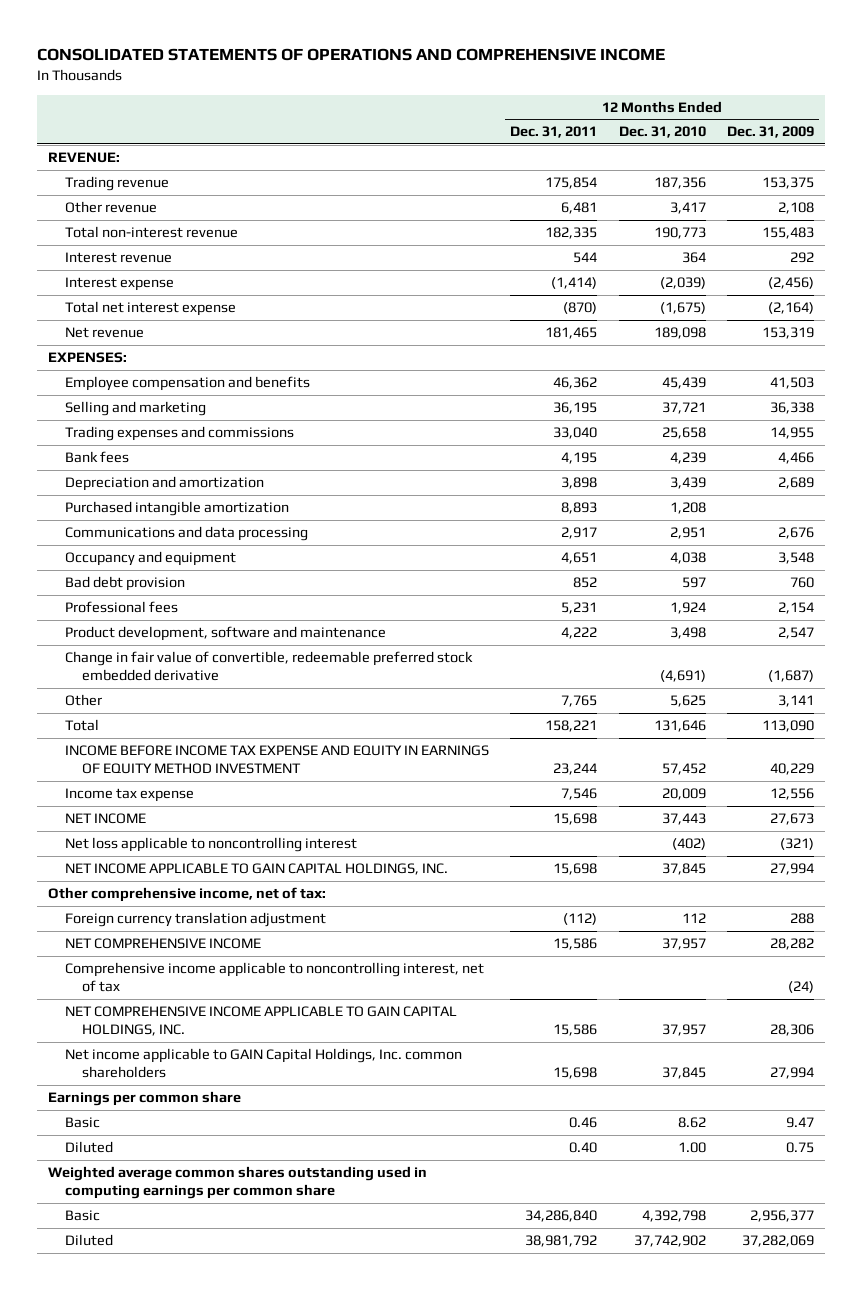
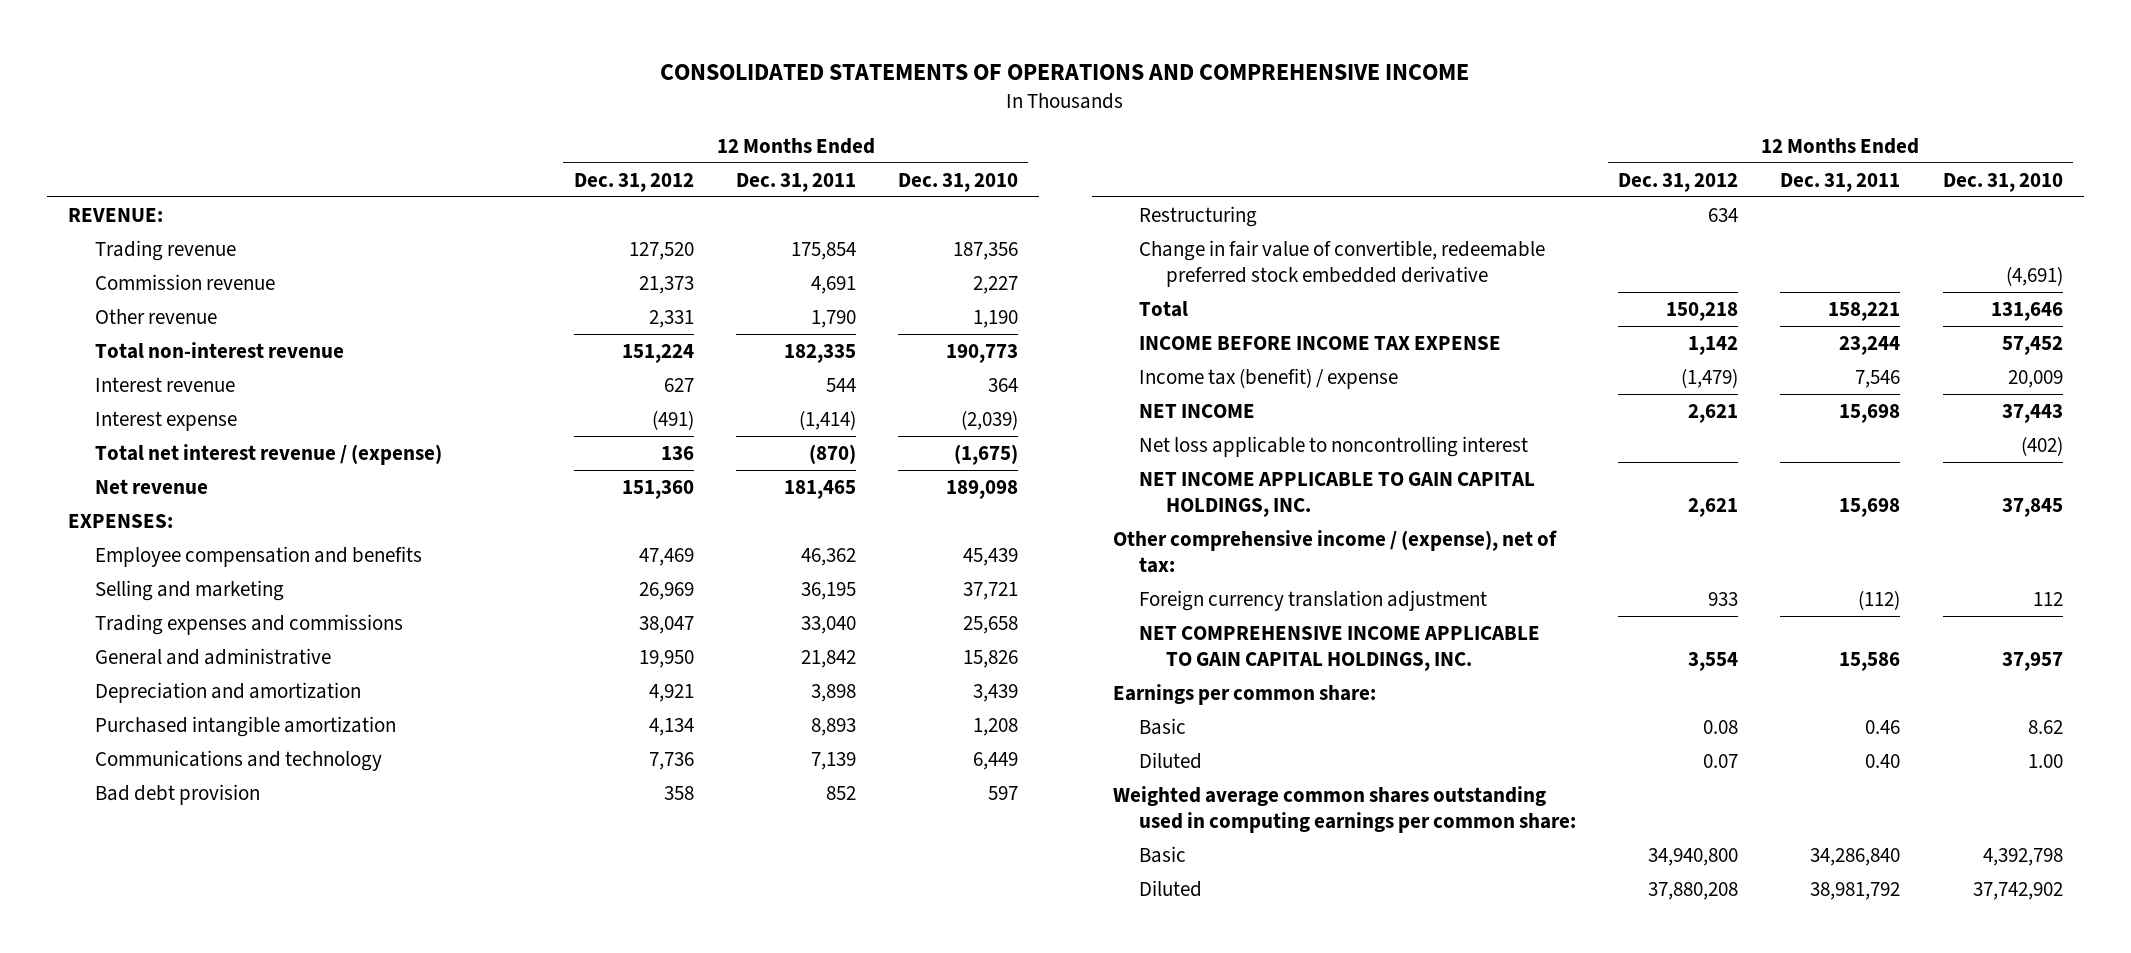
[727,126,815,139] Dec. 31, 2009 -> none
none -> [573,172,694,192] Dec. 31, 2012
none -> [94,273,275,290] Commission revenue
[561,202,598,215] 6,481 -> [810,309,856,328] 1,790
[669,202,706,215] 3,417 -> [972,309,1018,328] 1,190
[65,301,237,317] Total net interest expense -> [94,443,442,465] Total net interest revenue / (expense)
[65,451,130,464] Bank fees -> none
none -> [94,647,331,665] General and administrative
[65,551,237,567] Occupancy and equipment -> none
[65,526,309,542] Communications and data processing -> [94,749,382,771] Communications and technology
[561,527,598,540] 2,917 -> [810,751,856,770] 7,139
[669,527,706,540] 2,951 -> [972,751,1018,770] 6,449
[65,601,179,614] Professional fees -> none
[65,626,387,642] Product development, software and maintenance -> none
none -> [1139,205,1258,227] Restructuring
[65,694,103,707] Other -> none
[65,745,490,775] INCOME BEFORE INCOME TAX EXPENSE AND EQUITY IN EARNINGS OF EQUITY METHOD INVESTMENT -> [1139,335,1502,350] INCOME BEFORE INCOME TAX EXPENSE
[65,788,195,803] Income tax expense -> [1139,367,1399,389] Income tax (benefit) / expense
[47,887,326,903] Other comprehensive income, net of tax: -> [1112,529,1557,573] Other comprehensive income / (expense), net of tax:
[65,938,262,950] NET COMPREHENSIVE INCOME -> none
[65,962,485,993] Comprehensive income applicable to noncontrolling interest, net of tax -> none
[65,1048,463,1079] Net income applicable to GAIN Capital Holdings, Inc. common shareholders -> none
[47,1091,241,1107] Earnings per common share -> [1112,683,1376,705] Earnings per common share:
[47,1166,427,1200] Weighted average common shares outstanding used in computing earnings per common share -> [1112,785,1577,833] Weighted average common shares outstanding used in computing earnings per common share:

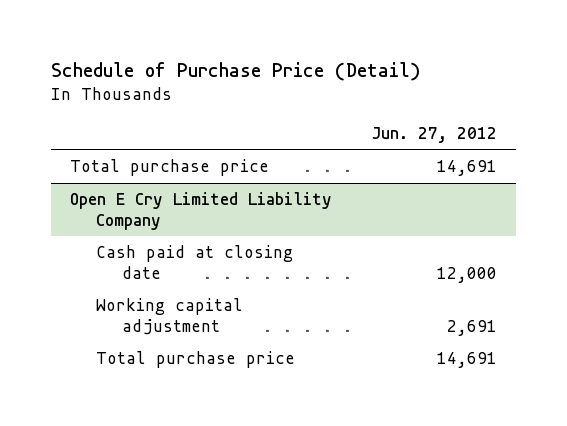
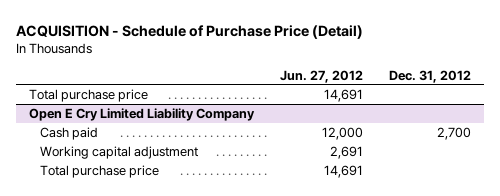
[50,62,421,82] Schedule of Purchase Price (Detail) -> [15,24,363,39] ACQUISITION - Schedule of Purchase Price (Detail)
none -> [389,69,472,83] Dec. 31, 2012
[95,245,293,279] Cash paid at closing date -> [40,126,99,140] Cash paid

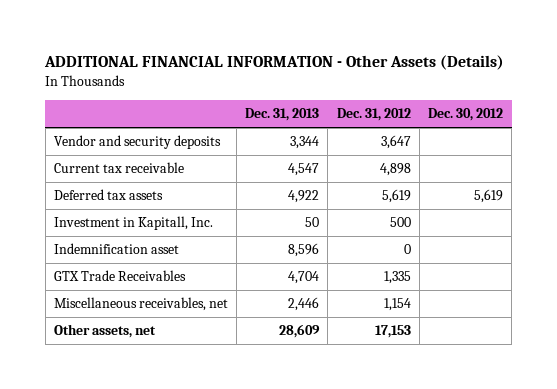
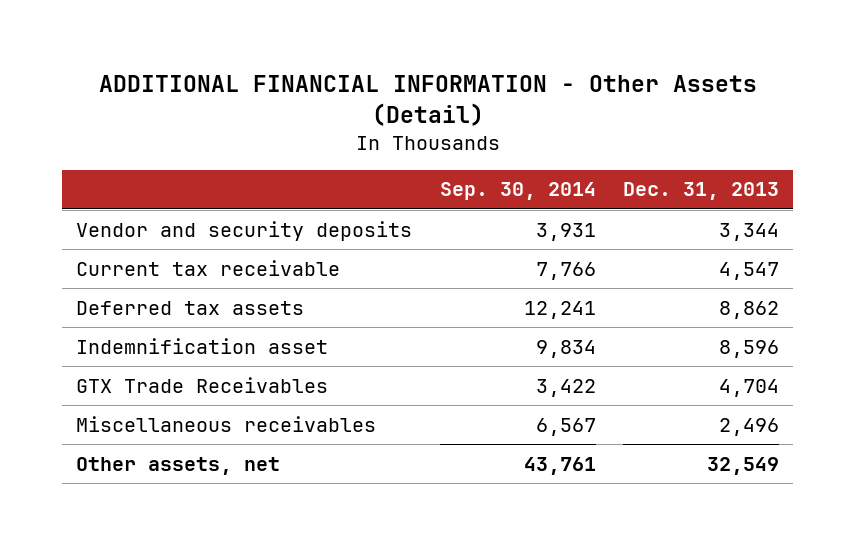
[44,55,505,71] ADDITIONAL FINANCIAL INFORMATION - Other Assets (Details) -> [98,75,757,127] ADDITIONAL FINANCIAL INFORMATION - Other Assets (Detail)
[336,108,411,122] Dec. 31, 2012 -> none
[427,108,503,122] Dec. 30, 2012 -> none
none -> [439,182,596,201] Sep. 30, 2014
[53,216,213,231] Investment in Kapitall, Inc. -> none
[288,190,320,204] 4,922 -> [719,300,780,319] 8,862
[53,297,228,312] Miscellaneous receivables, net -> [75,415,376,432] Miscellaneous receivables
[288,297,320,312] 2,446 -> [719,417,780,436] 2,496
[279,324,321,339] 28,609 -> [707,456,780,475] 32,549

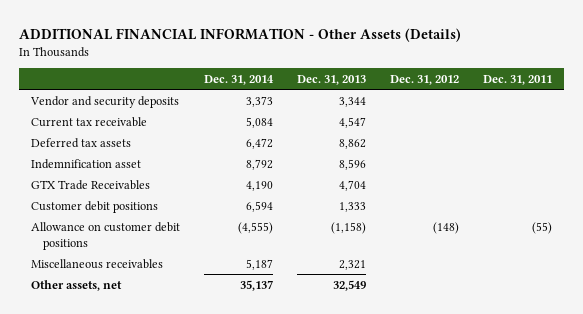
[98,75,757,127] ADDITIONAL FINANCIAL INFORMATION - Other Assets (Detail) -> [18,27,461,42] ADDITIONAL FINANCIAL INFORMATION - Other Assets (Details)
[439,182,596,201] Sep. 30, 2014 -> none
none -> [203,75,274,86] Dec. 31, 2014
none -> [389,75,459,86] Dec. 31, 2012
none -> [482,75,552,86] Dec. 31, 2011
none -> [30,200,158,213] Customer debit positions
none -> [30,221,180,250] Allowance on customer debit positions
[719,417,780,436] 2,496 -> [338,259,366,270] 2,321

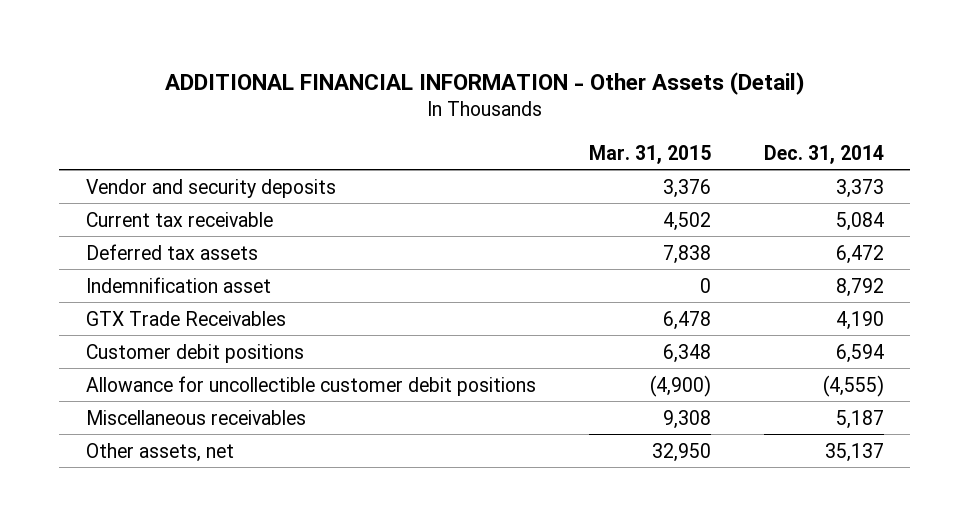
[18,27,461,42] ADDITIONAL FINANCIAL INFORMATION - Other Assets (Details) -> [164,71,805,95] ADDITIONAL FINANCIAL INFORMATION - Other Assets (Detail)
[296,75,366,86] Dec. 31, 2013 -> none
[389,75,459,86] Dec. 31, 2012 -> none
[482,75,552,86] Dec. 31, 2011 -> none
none -> [588,144,711,164] Mar. 31, 2015
[30,221,180,250] Allowance on customer debit positions -> [85,375,536,396] Allowance for uncollectible customer debit positions

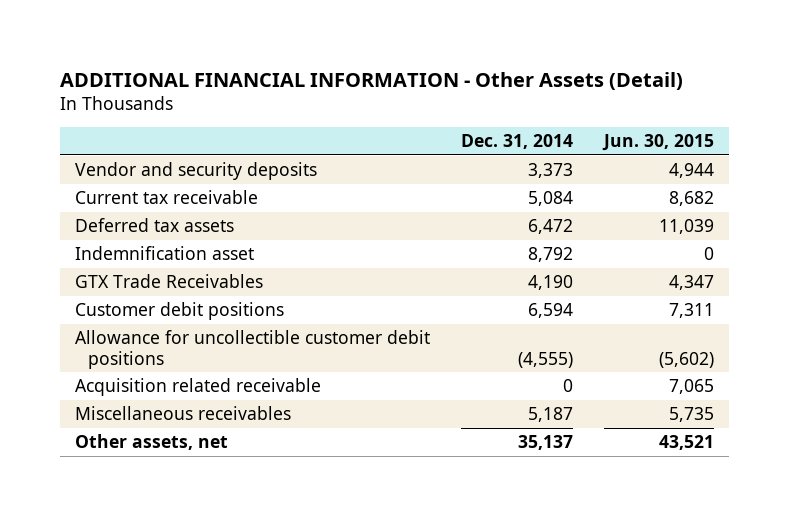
[588,144,711,164] Mar. 31, 2015 -> none
none -> [601,134,714,152] Jun. 30, 2015
none -> [75,378,322,397] Acquisition related receivable

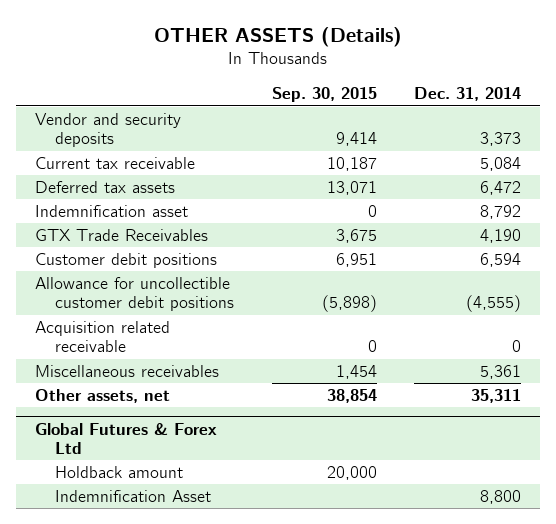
[59,71,683,90] ADDITIONAL FINANCIAL INFORMATION - Other Assets (Detail) -> [153,26,402,47] OTHER ASSETS (Details)
[601,134,714,152] Jun. 30, 2015 -> none
none -> [271,87,377,103] Sep. 30, 2015
[528,407,574,423] 5,187 -> [480,364,522,379] 5,361
[518,435,574,451] 35,137 -> [471,388,522,403] 35,311
none -> [34,422,217,454] Global Futures & Forex Ltd
none -> [54,465,183,478] Holdback amount
none -> [54,489,211,502] Indemnification Asset

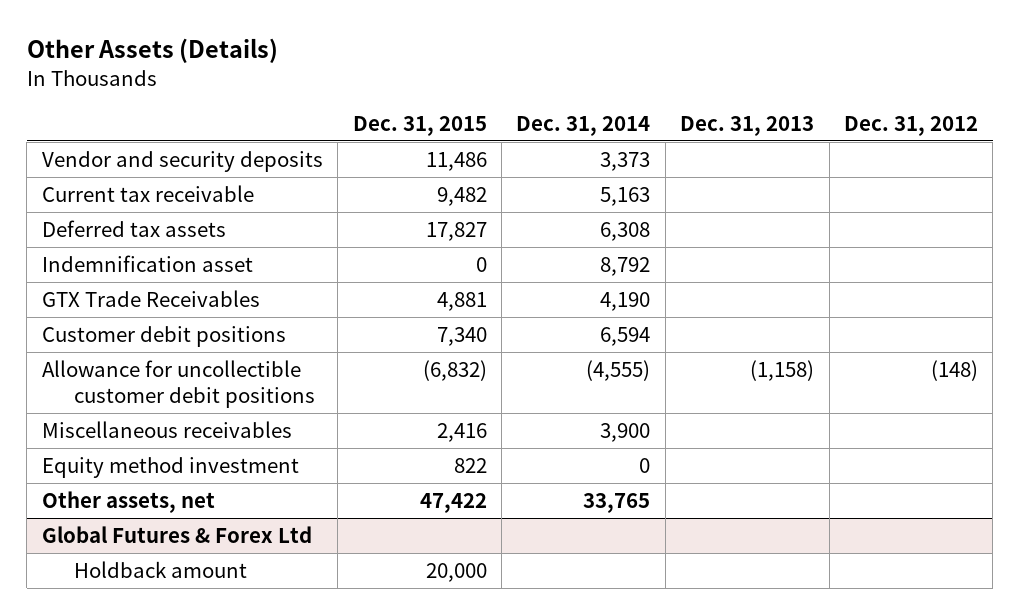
[153,26,402,47] OTHER ASSETS (Details) -> [26,38,278,64] Other Assets (Details)
[271,87,377,103] Sep. 30, 2015 -> none
none -> [352,115,487,136] Dec. 31, 2015
none -> [680,115,815,136] Dec. 31, 2013
none -> [844,115,979,136] Dec. 31, 2012
[480,156,522,171] 5,084 -> [600,186,651,206] 5,163
[480,180,522,195] 6,472 -> [600,221,651,241] 6,308
[34,320,170,353] Acquisition related receivable -> none
[480,364,522,379] 5,361 -> [600,422,651,442] 3,900
none -> [41,456,299,478] Equity method investment
[471,388,522,403] 35,311 -> [583,492,651,513] 33,765
[54,489,211,502] Indemnification Asset -> none

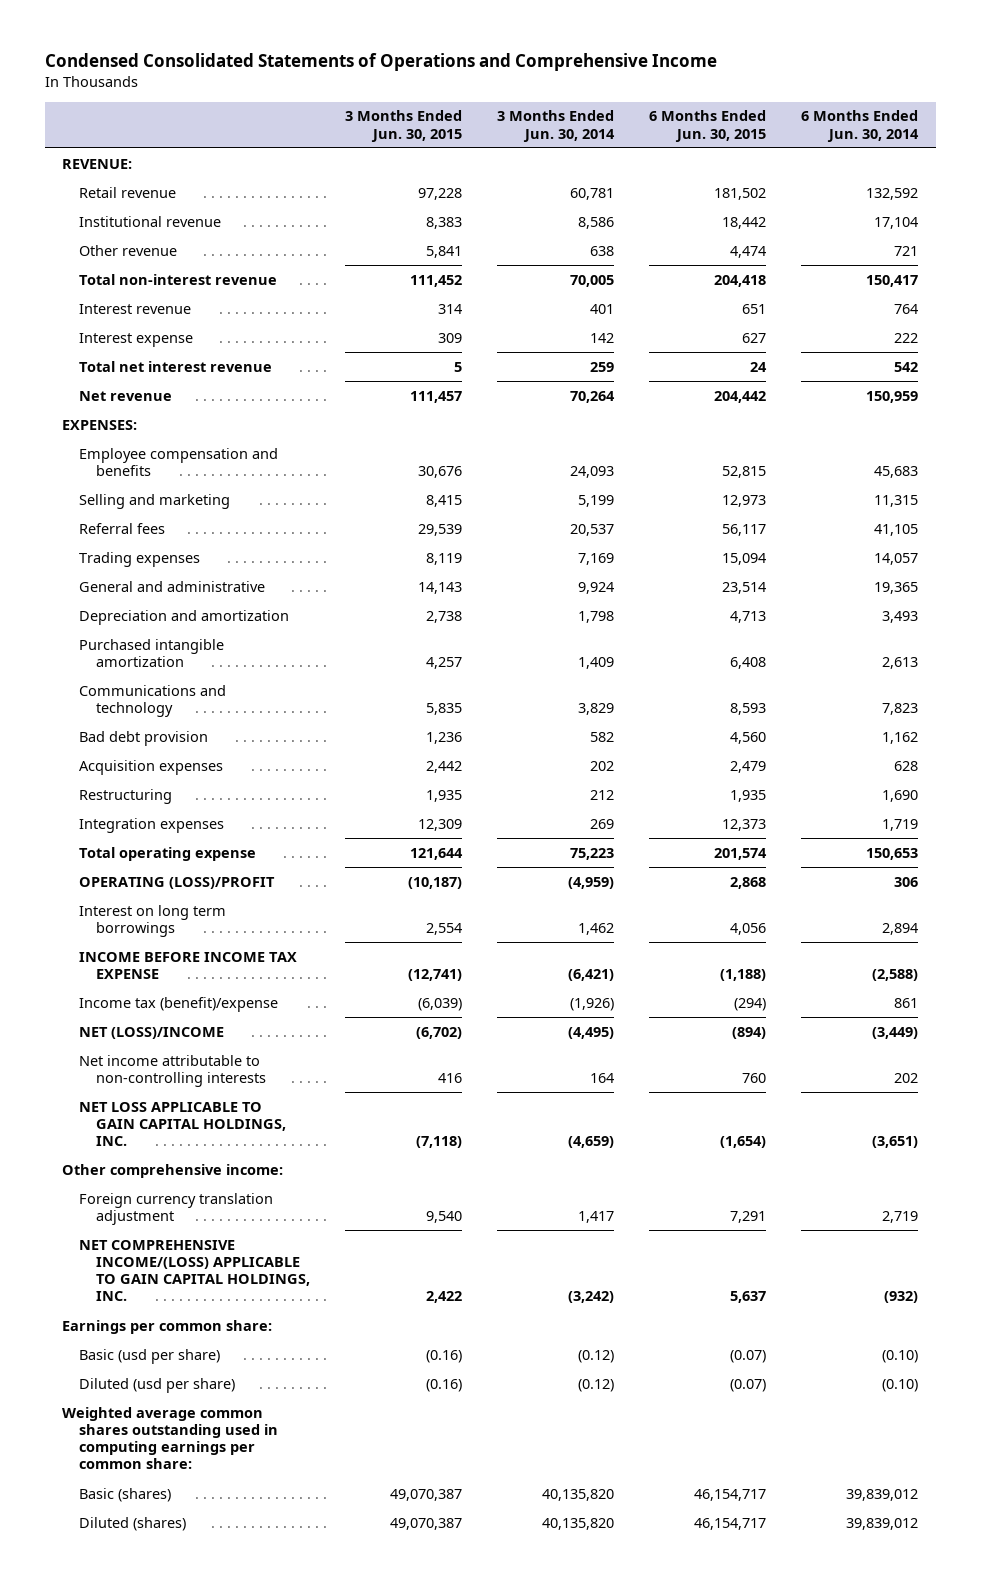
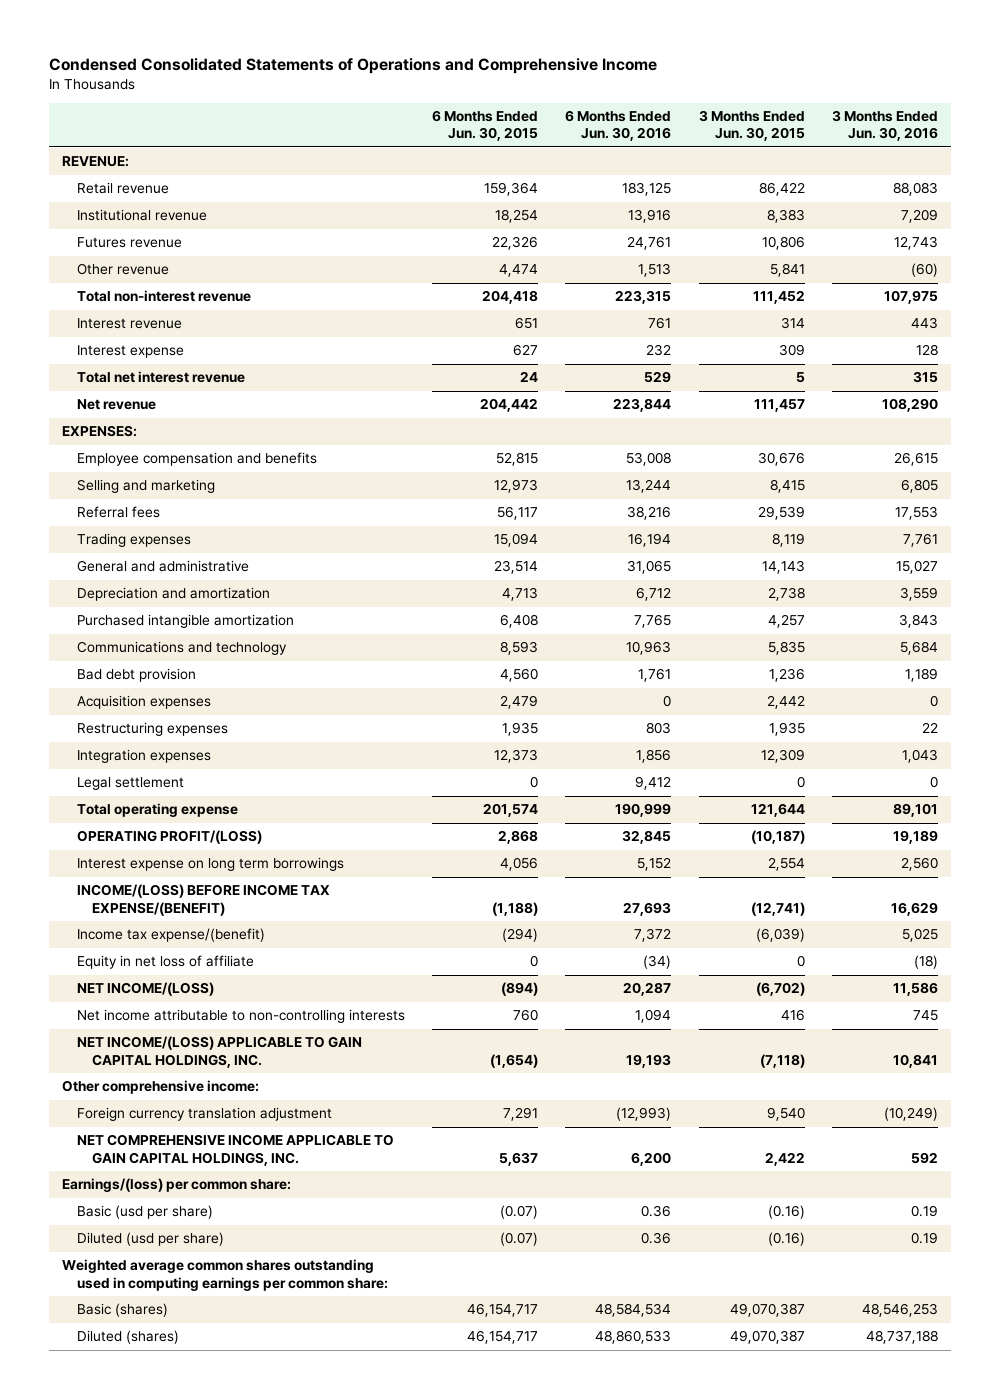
[497,110,616,142] 3 Months Ended Jun. 30, 2014 -> none
[801,110,920,142] 6 Months Ended Jun. 30, 2014 -> none
none -> [565,109,672,142] 6 Months Ended Jun. 30, 2016
none -> [831,109,938,142] 3 Months Ended Jun. 30, 2016
[418,187,463,200] 97,228 -> [758,182,805,197] 86,422
[714,187,767,200] 181,502 -> [484,182,539,197] 159,364
[722,216,767,229] 18,442 -> [495,209,539,224] 18,254
none -> [77,237,183,249] Futures revenue
[79,788,173,804] Restructuring -> [77,722,229,737] Restructuring expenses
none -> [77,777,185,791] Legal settlement
[79,876,276,889] OPERATING (LOSS)/PROFIT -> [77,830,263,845] OPERATING PROFIT/(LOSS)
[79,904,227,937] Interest on long term borrowings -> [77,857,345,872] Interest expense on long term borrowings
[79,951,298,979] INCOME BEFORE INCOME TAX EXPENSE -> [77,884,331,916] INCOME/(LOSS) BEFORE INCOME TAX EXPENSE/(BENEFIT)
[79,996,279,1012] Income tax (benefit)/expense -> [77,928,266,943] Income tax expense/(benefit)
none -> [77,955,255,970] Equity in net loss of affiliate
[79,1026,225,1039] NET (LOSS)/INCOME -> [77,982,215,997] NET INCOME/(LOSS)
[79,1101,286,1147] NET LOSS APPLICABLE TO GAIN CAPITAL HOLDINGS, INC. -> [77,1036,363,1068] NET INCOME/(LOSS) APPLICABLE TO GAIN CAPITAL HOLDINGS, INC.
[79,1239,310,1302] NET COMPREHENSIVE INCOME/(LOSS) APPLICABLE TO GAIN CAPITAL HOLDINGS, INC. -> [77,1134,395,1166] NET COMPREHENSIVE INCOME APPLICABLE TO GAIN CAPITAL HOLDINGS, INC.
[62,1319,273,1334] Earnings per common share: -> [62,1178,292,1193] Earnings/(loss) per common share:

